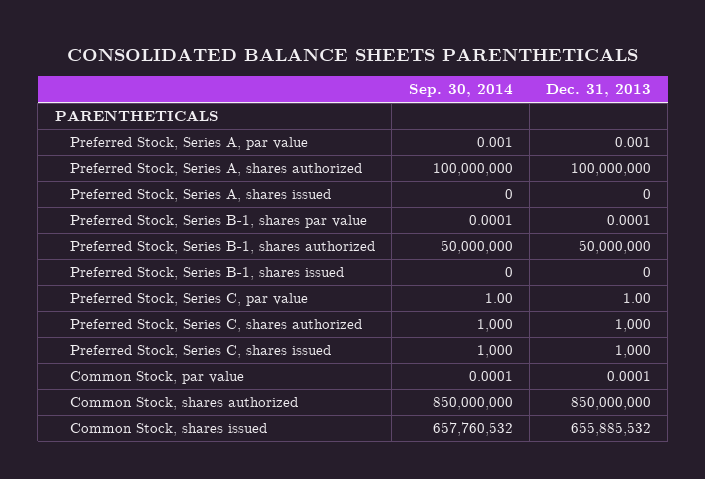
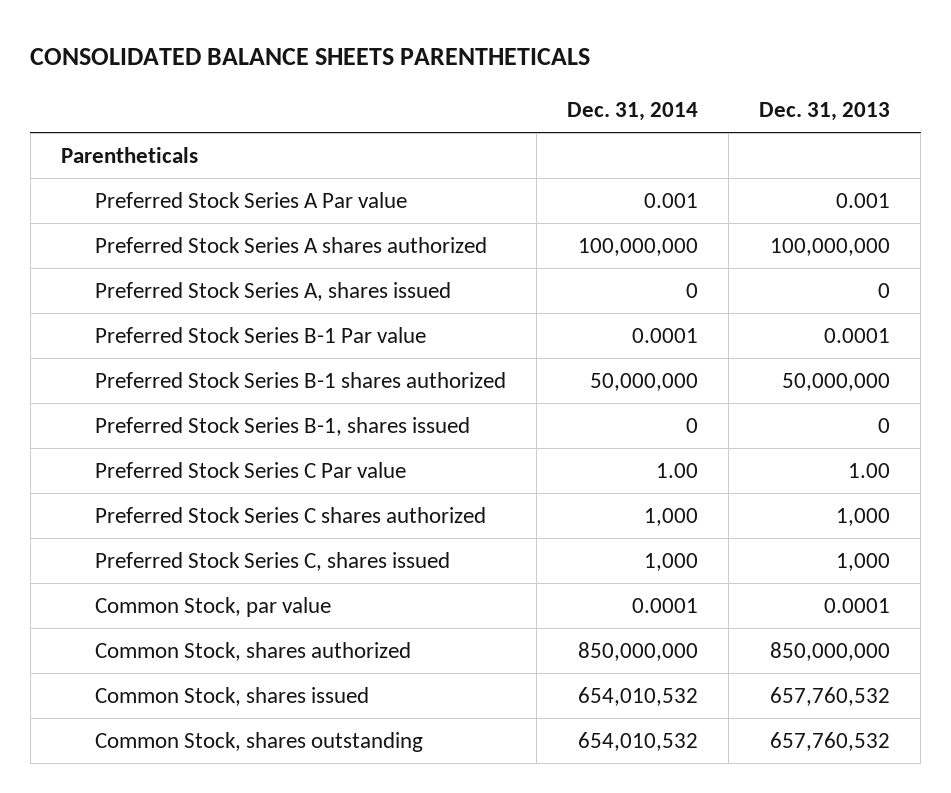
[408,84,513,98] Sep. 30, 2014 -> none
none -> [566,101,698,121] Dec. 31, 2014
[54,110,219,122] PARENTHETICALS -> [60,146,198,163] Parentheticals
[70,137,309,151] Preferred Stock, Series A, par value -> [94,191,407,208] Preferred Stock Series A Par value
[70,163,363,177] Preferred Stock, Series A, shares authorized -> [94,236,487,253] Preferred Stock Series A shares authorized
[70,189,332,203] Preferred Stock, Series A, shares issued -> [94,281,451,301] Preferred Stock Series A, shares issued
[70,215,368,229] Preferred Stock, Series B-1, shares par value -> [94,326,426,343] Preferred Stock Series B-1 Par value
[70,241,376,255] Preferred Stock, Series B-1, shares authorized -> [94,371,506,388] Preferred Stock Series B-1 shares authorized
[70,267,345,281] Preferred Stock, Series B-1, shares issued -> [94,416,470,436] Preferred Stock Series B-1, shares issued
[70,293,309,307] Preferred Stock, Series C, par value -> [94,461,406,478] Preferred Stock Series C Par value
[70,319,363,333] Preferred Stock, Series C, shares authorized -> [94,506,486,523] Preferred Stock Series C shares authorized
[70,345,332,359] Preferred Stock, Series C, shares issued -> [94,551,450,571] Preferred Stock Series C, shares issued
[570,422,651,437] 655,885,532 -> [770,686,891,706] 657,760,532
none -> [94,731,423,752] Common Stock, shares outstanding

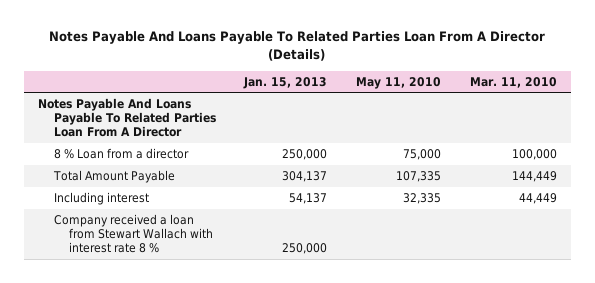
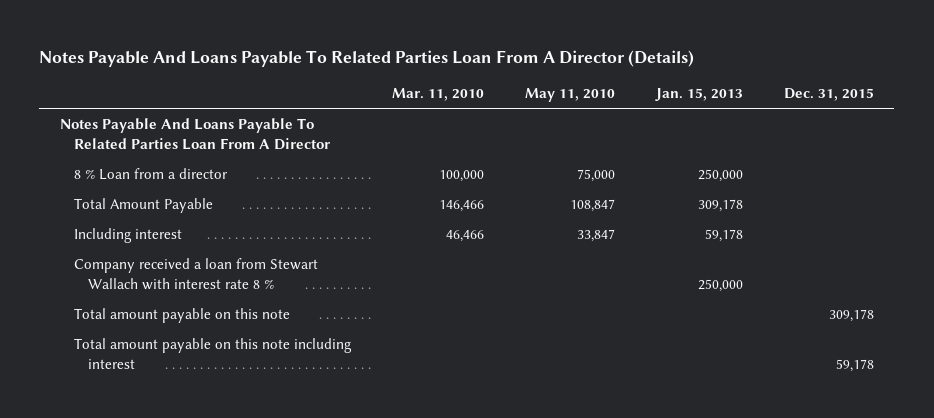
none -> [783,88,874,102] Dec. 31, 2015
[282,171,328,183] 304,137 -> [697,199,743,213] 309,178
[396,171,442,183] 107,335 -> [569,199,615,213] 108,847
[511,171,557,183] 144,449 -> [438,200,484,213] 146,466
[289,193,328,205] 54,137 -> [704,229,743,243] 59,178
[403,193,442,205] 32,335 -> [576,229,615,243] 33,847
[518,193,557,205] 44,449 -> [445,230,484,243] 46,466
none -> [73,308,290,324] Total amount payable on this note
none -> [73,338,352,369] Total amount payable on this note including interest

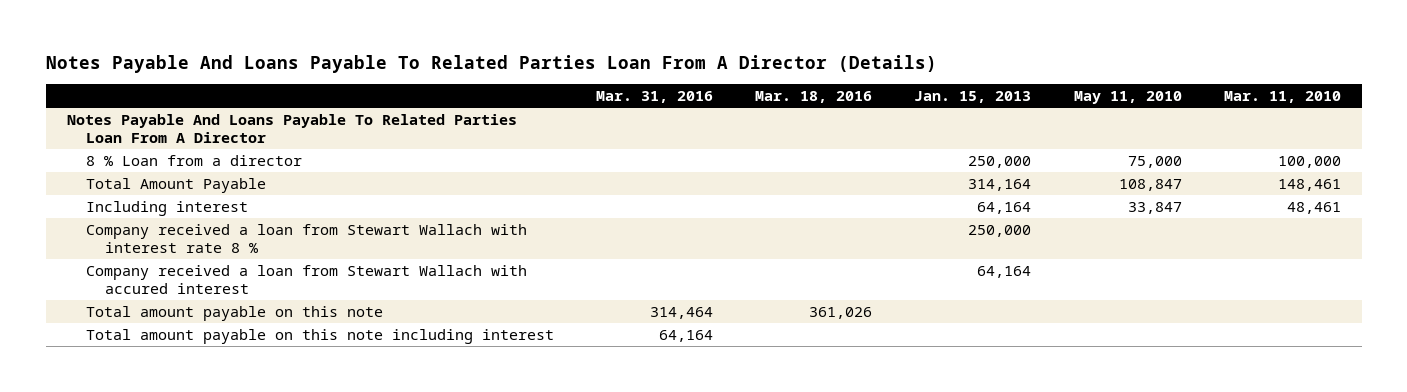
[783,88,874,102] Dec. 31, 2015 -> none
none -> [596,91,714,104] Mar. 31, 2016
none -> [755,91,873,104] Mar. 18, 2016
[438,200,484,213] 146,466 -> [1277,178,1341,191] 148,461
[697,199,743,213] 309,178 -> [968,178,1032,191] 314,164
[445,230,484,243] 46,466 -> [1286,201,1341,214] 48,461
[704,229,743,243] 59,178 -> [977,201,1032,214] 64,164
none -> [85,264,527,294] Company received a loan from Stewart Wallach with accured interest

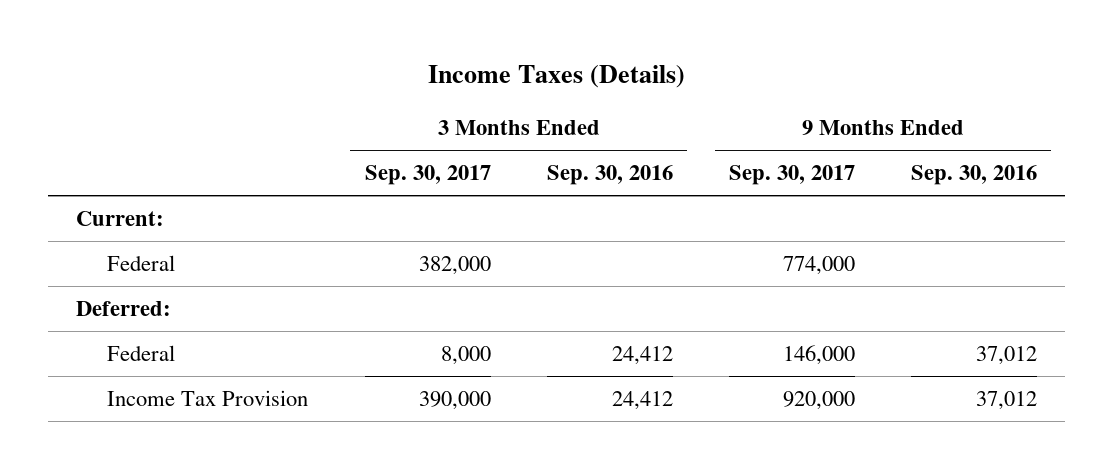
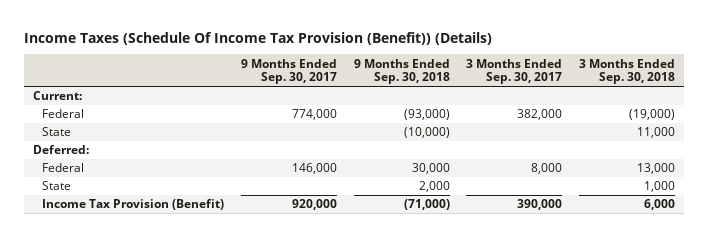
[427,65,685,89] Income Taxes (Details) -> [24,31,493,45] Income Taxes (Schedule Of Income Tax Provision (Benefit)) (Details)
[546,165,673,186] Sep. 30, 2016 -> none
[911,165,1038,186] Sep. 30, 2016 -> none
none -> [353,58,450,85] 9 Months Ended Sep. 30, 2018
none -> [579,58,676,85] 3 Months Ended Sep. 30, 2018
none -> [41,127,71,137] State
none -> [41,181,71,191] State
[107,389,309,406] Income Tax Provision -> [41,199,224,211] Income Tax Provision (Benefit)

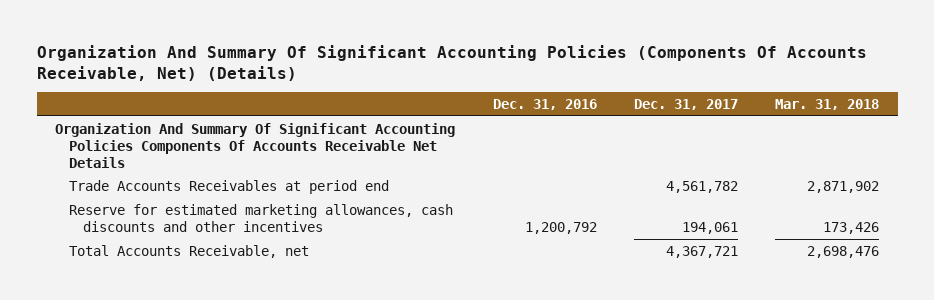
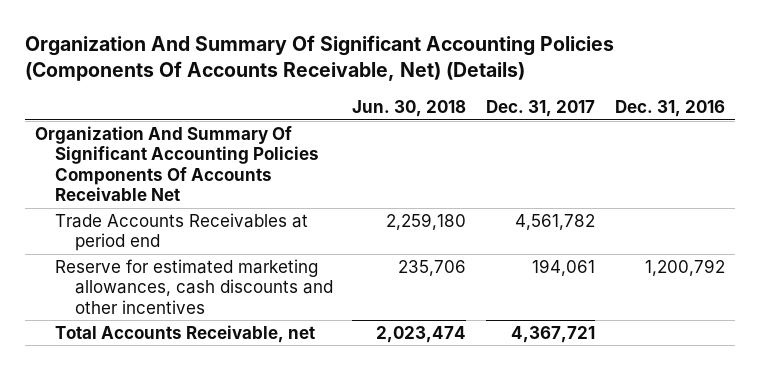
[775,99,880,111] Mar. 31, 2018 -> none
none -> [352,100,467,118] Jun. 30, 2018
[55,122,456,168] Organization And Summary Of Significant Accounting Policies Components Of Accounts Receivable Net Details -> [34,125,319,202] Organization And Summary Of Significant Accounting Policies Components Of Accounts Receivable Net

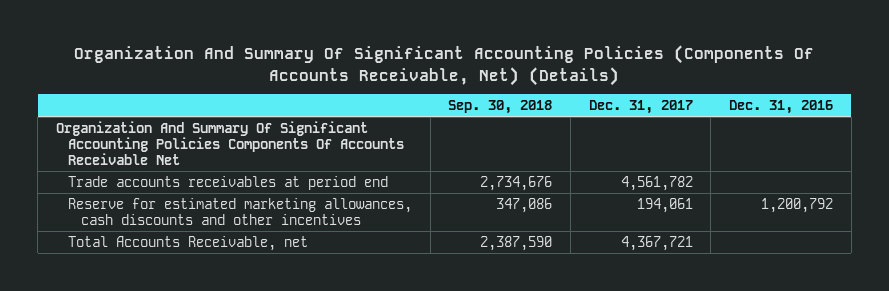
[352,100,467,118] Jun. 30, 2018 -> none
none -> [448,100,553,115] Sep. 30, 2018
[54,212,308,252] Trade Accounts Receivables at period end -> [68,175,389,190] Trade accounts receivables at period end

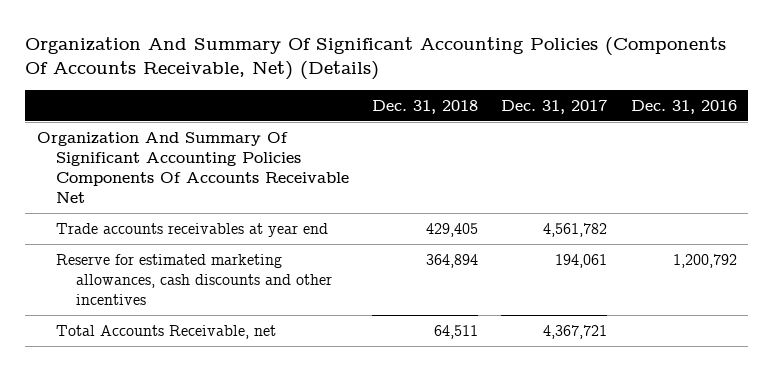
[448,100,553,115] Sep. 30, 2018 -> none
none -> [372,99,479,114] Dec. 31, 2018
[68,175,389,190] Trade accounts receivables at period end -> [56,223,329,238] Trade accounts receivables at year end

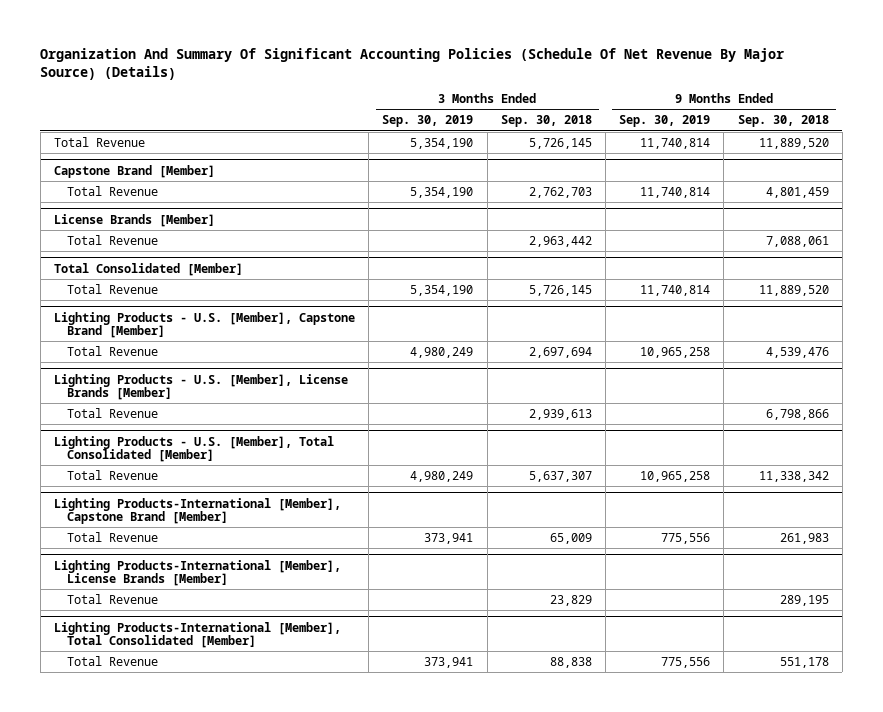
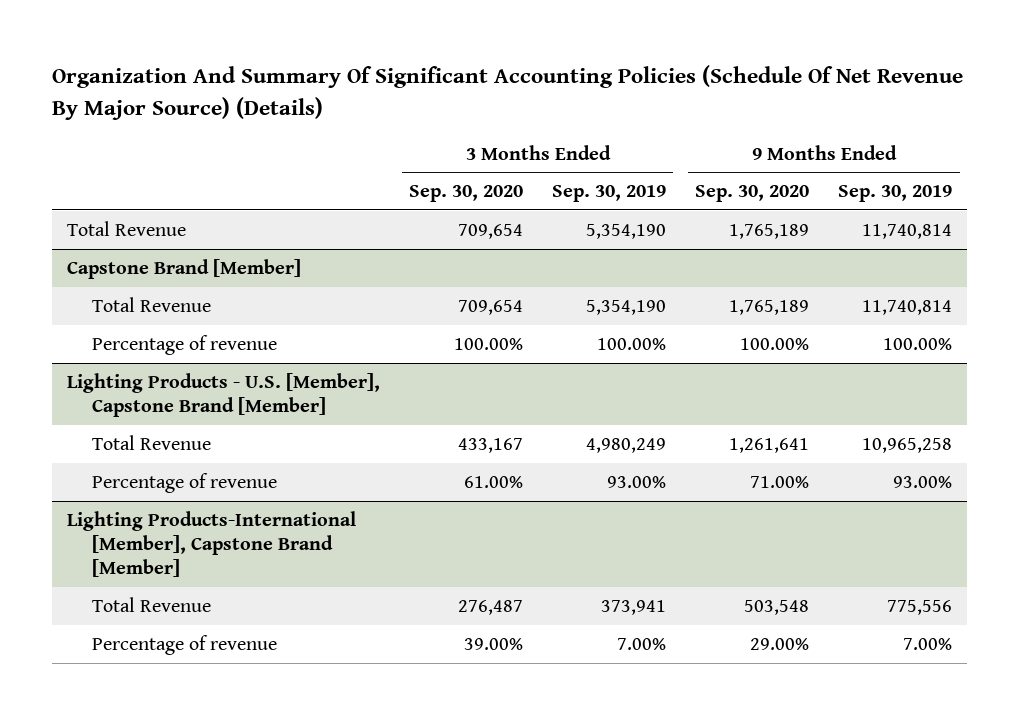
[500,115,592,128] Sep. 30, 2018 -> none
[737,115,829,128] Sep. 30, 2018 -> none
none -> [408,185,523,203] Sep. 30, 2020
none -> [695,185,810,203] Sep. 30, 2020
[54,213,216,227] License Brands [Member] -> none
[66,234,158,245] Total Revenue -> none
[54,262,244,276] Total Consolidated [Member] -> none
[66,283,158,294] Total Revenue -> none
none -> [91,335,277,356] Percentage of revenue
[54,373,349,401] Lighting Products - U.S. [Member], License Brands [Member] -> none
[66,407,158,418] Total Revenue -> none
[54,435,335,463] Lighting Products - U.S. [Member], Total Consolidated [Member] -> none
[66,469,158,480] Total Revenue -> none
none -> [91,473,277,494] Percentage of revenue
[54,559,342,587] Lighting Products-International [Member], License Brands [Member] -> none
[66,593,158,604] Total Revenue -> none
[54,621,342,649] Lighting Products-International [Member], Total Consolidated [Member] -> none
[66,655,158,666] Total Revenue -> none
none -> [91,635,277,656] Percentage of revenue

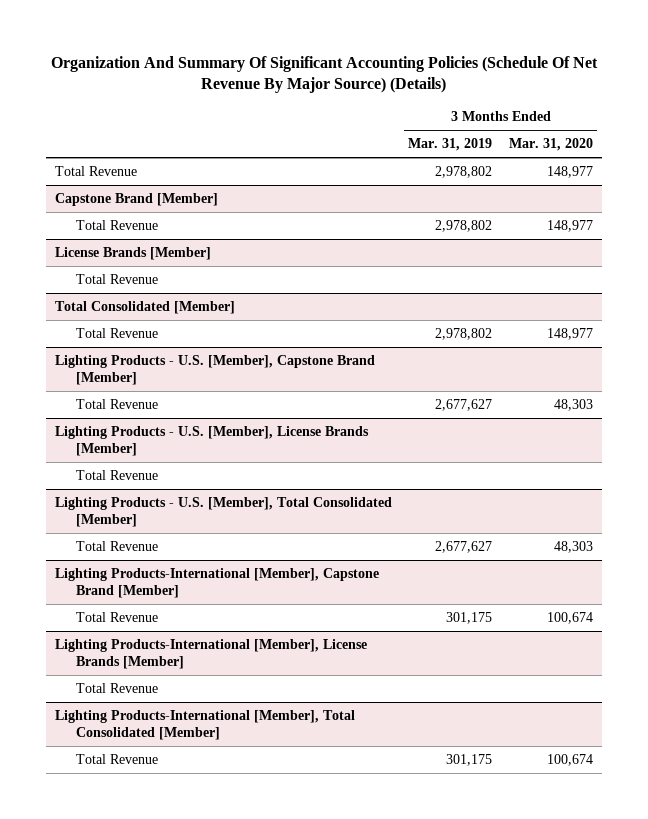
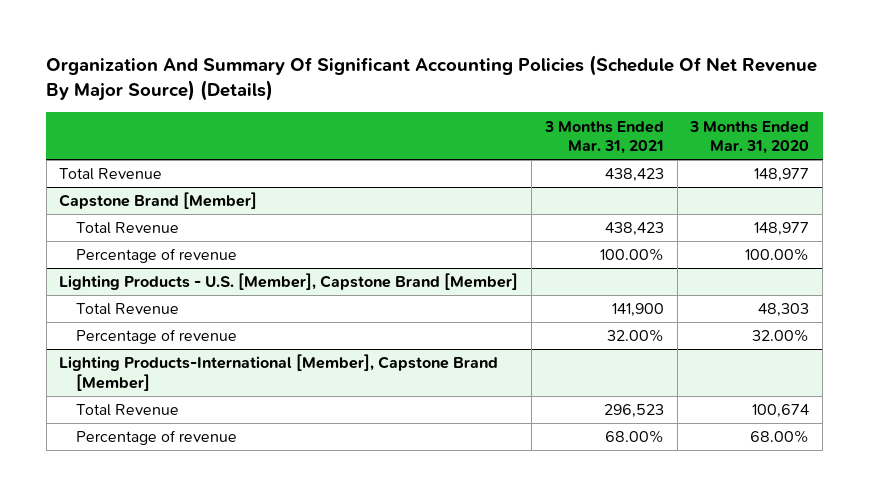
[408,138,493,152] Mar. 31, 2019 -> none
none -> [543,120,664,155] 3 Months Ended Mar. 31, 2021
[54,247,211,261] License Brands [Member] -> none
[76,274,159,285] Total Revenue -> none
[54,301,235,315] Total Consolidated [Member] -> none
[76,328,159,339] Total Revenue -> none
none -> [75,248,237,264] Percentage of revenue
[54,426,369,456] Lighting Products - U.S. [Member], License Brands [Member] -> none
[76,470,159,481] Total Revenue -> none
[54,497,392,527] Lighting Products - U.S. [Member], Total Consolidated [Member] -> none
[76,541,159,552] Total Revenue -> none
none -> [75,329,237,345] Percentage of revenue
[54,639,367,669] Lighting Products-International [Member], License Brands [Member] -> none
[76,683,159,694] Total Revenue -> none
[54,710,355,740] Lighting Products-International [Member], Total Consolidated [Member] -> none
[76,754,159,765] Total Revenue -> none
none -> [75,430,237,446] Percentage of revenue

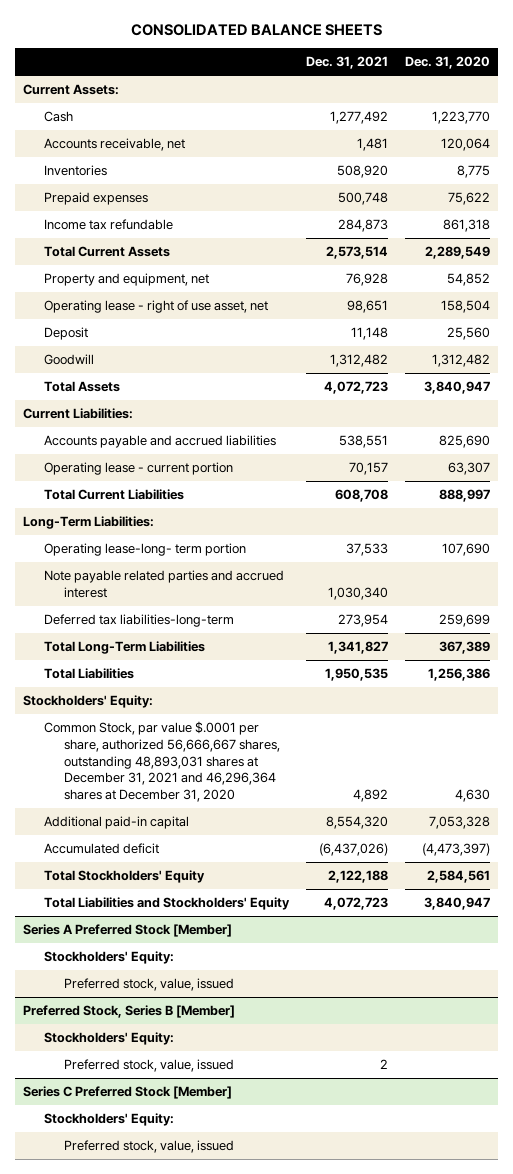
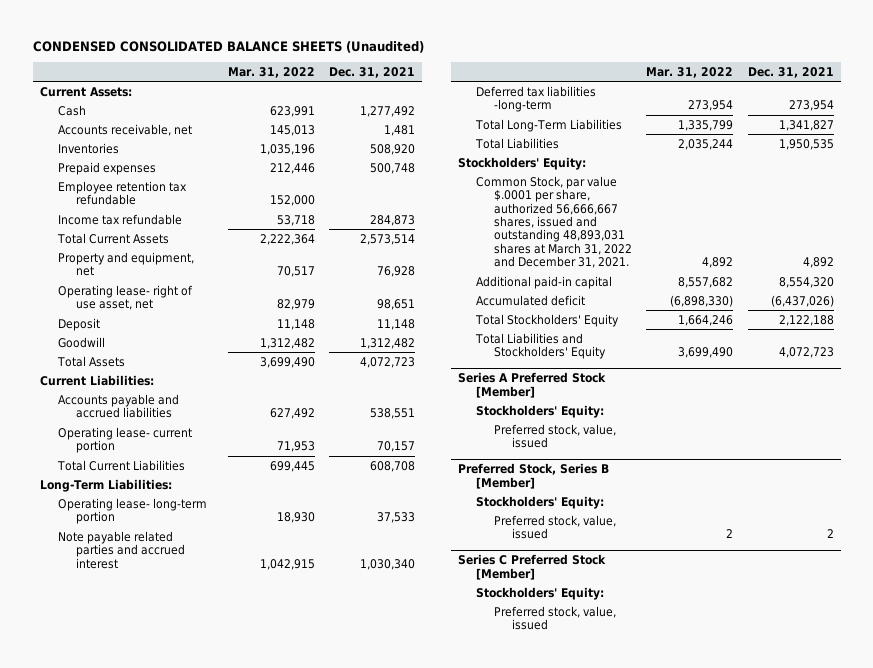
[130,24,382,37] CONSOLIDATED BALANCE SHEETS -> [32,40,424,53] CONDENSED CONSOLIDATED BALANCE SHEETS (Unaudited)
[404,56,490,70] Dec. 31, 2020 -> none
none -> [228,66,316,78] Mar. 31, 2022
none -> [58,180,188,206] Employee retention tax refundable
[43,300,268,314] Operating lease - right of use asset, net -> [58,284,194,311] Operating lease- right of use asset, net
[43,462,233,476] Operating lease - current portion -> [58,426,193,454] Operating lease- current portion
[43,543,246,557] Operating lease-long- term portion -> [58,497,208,525] Operating lease- long-term portion
[43,614,234,628] Deferred tax liabilities-long-term -> [476,85,597,113] Deferred tax liabilities -long-term
[43,721,280,803] Common Stock, par value $.0001 per share, authorized 56,666,667 shares, outstanding 48,893,031 shares at December 31, 2021 and 46,296,364 shares at December 31, 2020 -> [476,175,633,269] Common Stock, par value $.0001 per share, authorized 56,666,667 shares, issued and outstanding 48,893,031 shares at March 31, 2022 and December 31, 2021.

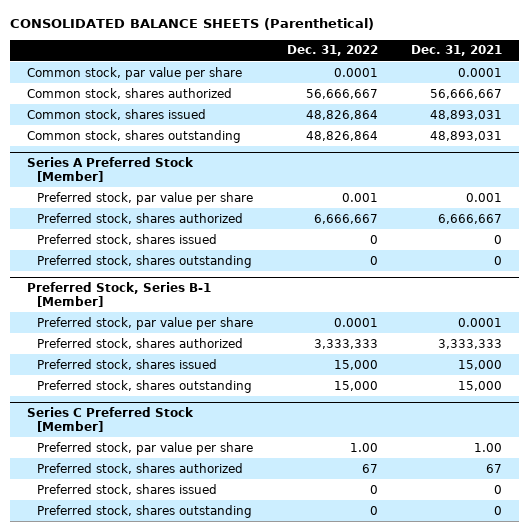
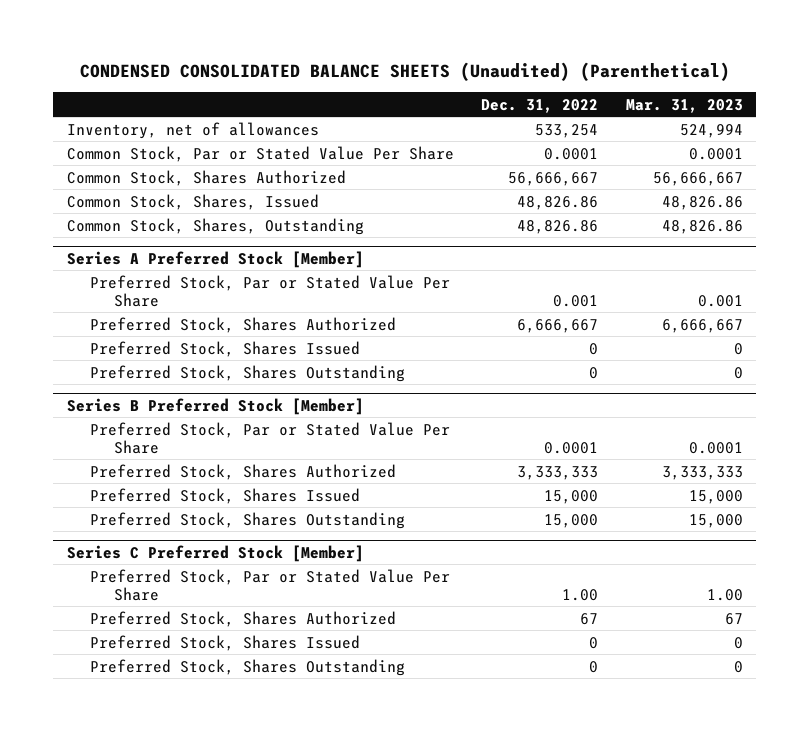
[10,18,375,31] CONSOLIDATED BALANCE SHEETS (Parenthetical) -> [79,61,730,81] CONDENSED CONSOLIDATED BALANCE SHEETS (Unaudited) (Parenthetical)
[411,45,503,57] Dec. 31, 2021 -> none
none -> [625,98,743,113] Mar. 31, 2023
none -> [66,121,319,139] Inventory, net of allowances
[27,66,243,80] Common stock, par value per share -> [66,145,454,162] Common Stock, Par or Stated Value Per Share
[27,87,233,99] Common stock, shares authorized -> [66,169,346,186] Common Stock, Shares Authorized
[27,108,207,120] Common stock, shares issued -> [66,193,319,210] Common Stock, Shares, Issued
[305,109,378,120] 48,826,864 -> [517,195,599,210] 48,826.86
[27,129,242,143] Common stock, shares outstanding -> [66,217,364,235] Common Stock, Shares, Outstanding
[305,130,378,141] 48,826,864 -> [517,219,599,234] 48,826.86
[36,191,253,205] Preferred stock, par value per share -> [90,274,451,307] Preferred Stock, Par or Stated Value Per Share
[36,212,243,224] Preferred stock, shares authorized -> [90,316,397,333] Preferred Stock, Shares Authorized
[36,233,217,245] Preferred stock, shares issued -> [90,340,361,357] Preferred Stock, Shares Issued
[36,254,252,268] Preferred stock, shares outstanding -> [90,364,406,382] Preferred Stock, Shares Outstanding
[27,282,212,308] Preferred Stock, Series B-1 [Member] -> [66,397,364,415] Series B Preferred Stock [Member]
[36,316,253,330] Preferred stock, par value per share -> [90,421,451,454] Preferred Stock, Par or Stated Value Per Share
[36,337,243,349] Preferred stock, shares authorized -> [90,463,397,480] Preferred Stock, Shares Authorized
[36,358,217,370] Preferred stock, shares issued -> [90,487,361,504] Preferred Stock, Shares Issued
[36,379,252,393] Preferred stock, shares outstanding -> [90,511,406,529] Preferred Stock, Shares Outstanding
[36,441,253,455] Preferred stock, par value per share -> [90,568,451,601] Preferred Stock, Par or Stated Value Per Share
[36,462,243,474] Preferred stock, shares authorized -> [90,610,397,627] Preferred Stock, Shares Authorized
[36,483,217,495] Preferred stock, shares issued -> [90,634,361,651] Preferred Stock, Shares Issued
[36,504,252,518] Preferred stock, shares outstanding -> [90,658,406,676] Preferred Stock, Shares Outstanding

